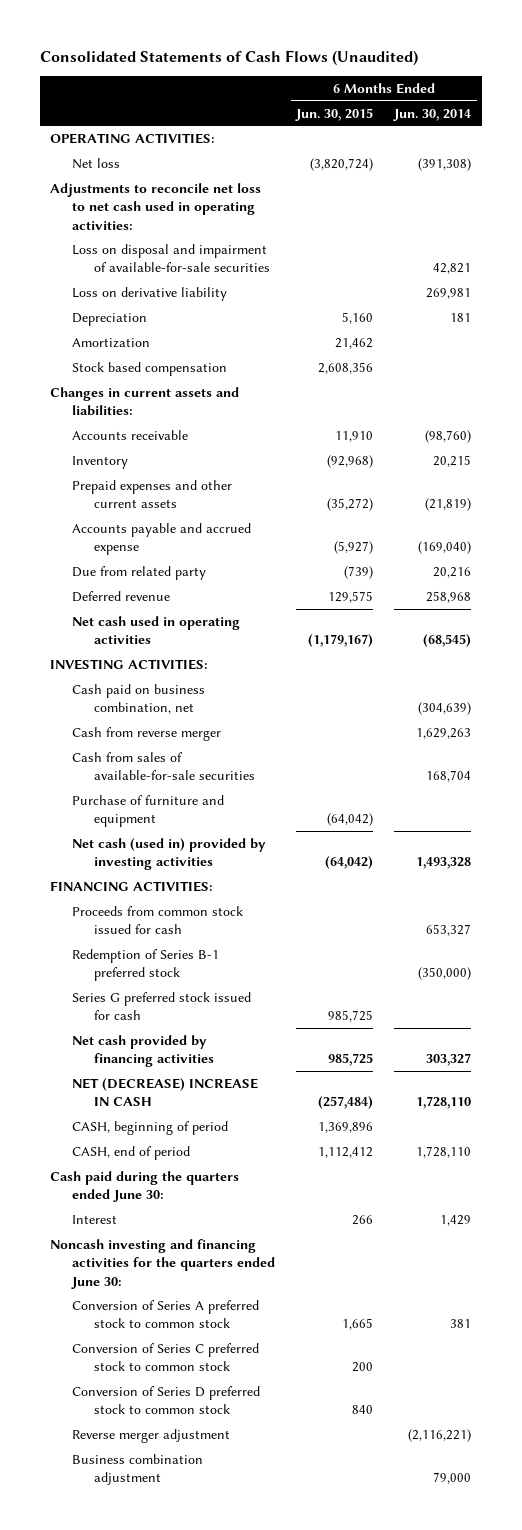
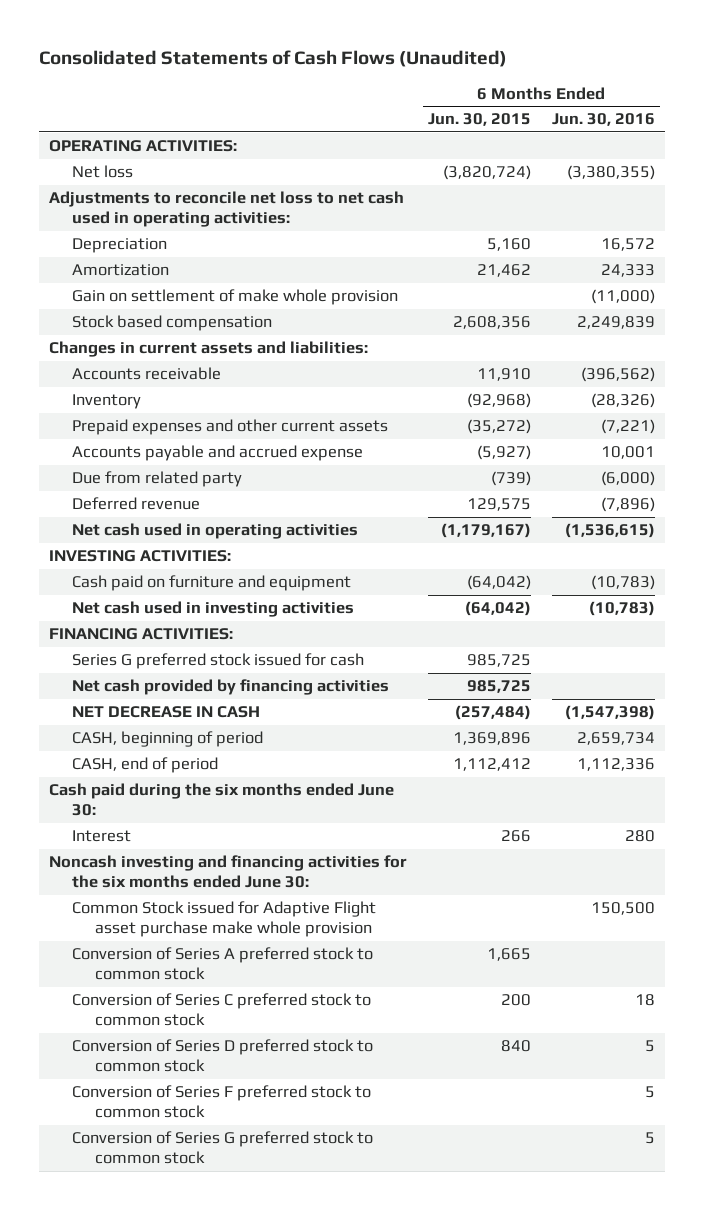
[393,108,472,121] Jun. 30, 2014 -> none
none -> [551,113,655,127] Jun. 30, 2016
[72,244,270,273] Loss on disposal and impairment of available-for-sale securities -> none
[72,287,228,302] Loss on derivative liability -> none
none -> [72,289,399,306] Gain on settlement of make whole provision
[72,684,206,715] Cash paid on business combination, net -> none
[72,727,222,742] Cash from reverse merger -> none
[72,752,255,781] Cash from sales of available-for-sale securities -> none
[72,795,225,828] Purchase of furniture and equipment -> [72,575,352,592] Cash paid on furniture and equipment
[72,838,267,871] Net cash (used in) provided by investing activities -> [72,601,355,618] Net cash used in investing activities
[72,906,244,935] Proceeds from common stock issued for cash -> none
[72,949,220,982] Redemption of Series B-1 preferred stock -> none
[72,1078,259,1107] NET (DECREASE) INCREASE IN CASH -> [72,706,261,719] NET DECREASE IN CASH
[50,1171,240,1203] Cash paid during the quarters ended June 30: -> [49,783,395,817] Cash paid during the six months ended June 30:
[50,1239,276,1289] Noncash investing and financing activities for the quarters ended June 30: -> [49,855,408,889] Noncash investing and financing activities for the six months ended June 30:
none -> [72,901,377,938] Common Stock issued for Adaptive Flight asset purchase make whole provision
[72,1429,231,1444] Reverse merger adjustment -> none
[72,1454,204,1486] Business combination adjustment -> none
none -> [72,1085,372,1119] Conversion of Series F preferred stock to common stock
none -> [72,1131,374,1165] Conversion of Series G preferred stock to common stock

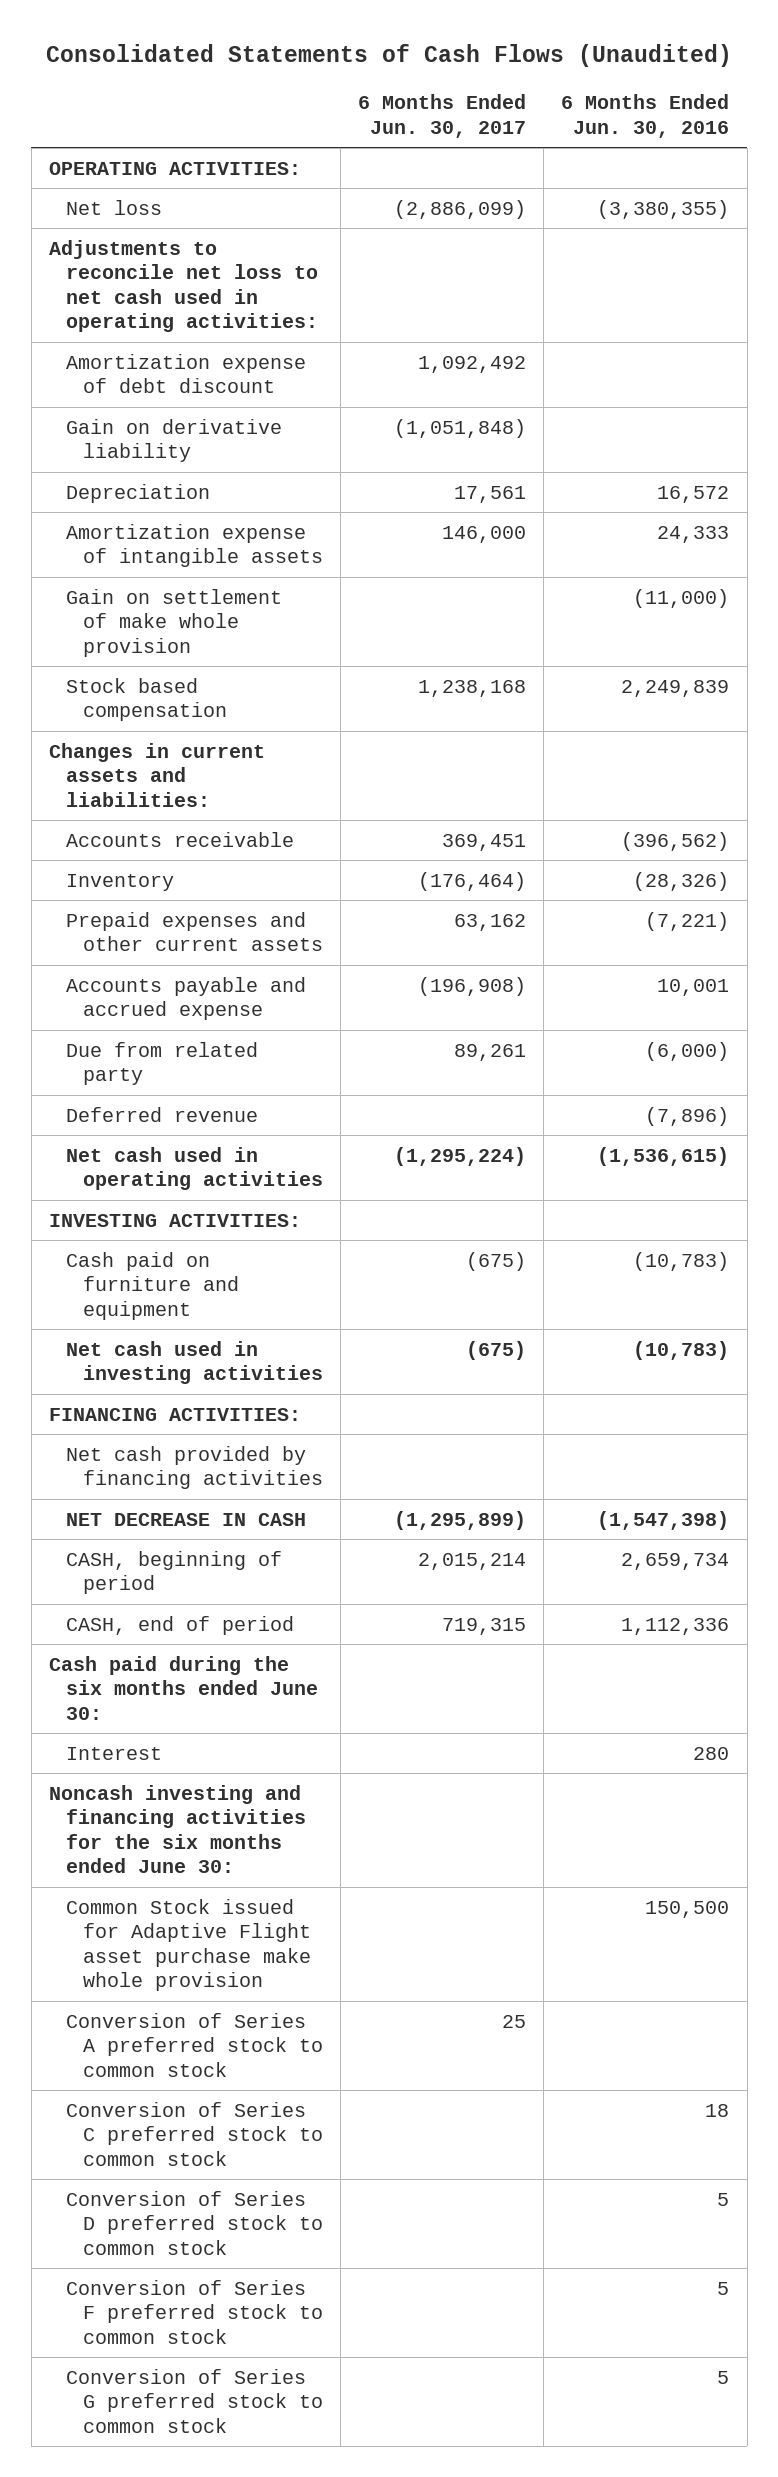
[428,113,532,127] Jun. 30, 2015 -> none
none -> [357,94,526,138] 6 Months Ended Jun. 30, 2017
none -> [65,353,306,394] Amortization expense of debt discount
none -> [65,418,282,463] Gain on derivative liability
[72,264,170,277] Amortization -> [65,523,323,568] Amortization expense of intangible assets
[72,653,365,670] Series G preferred stock issued for cash -> none

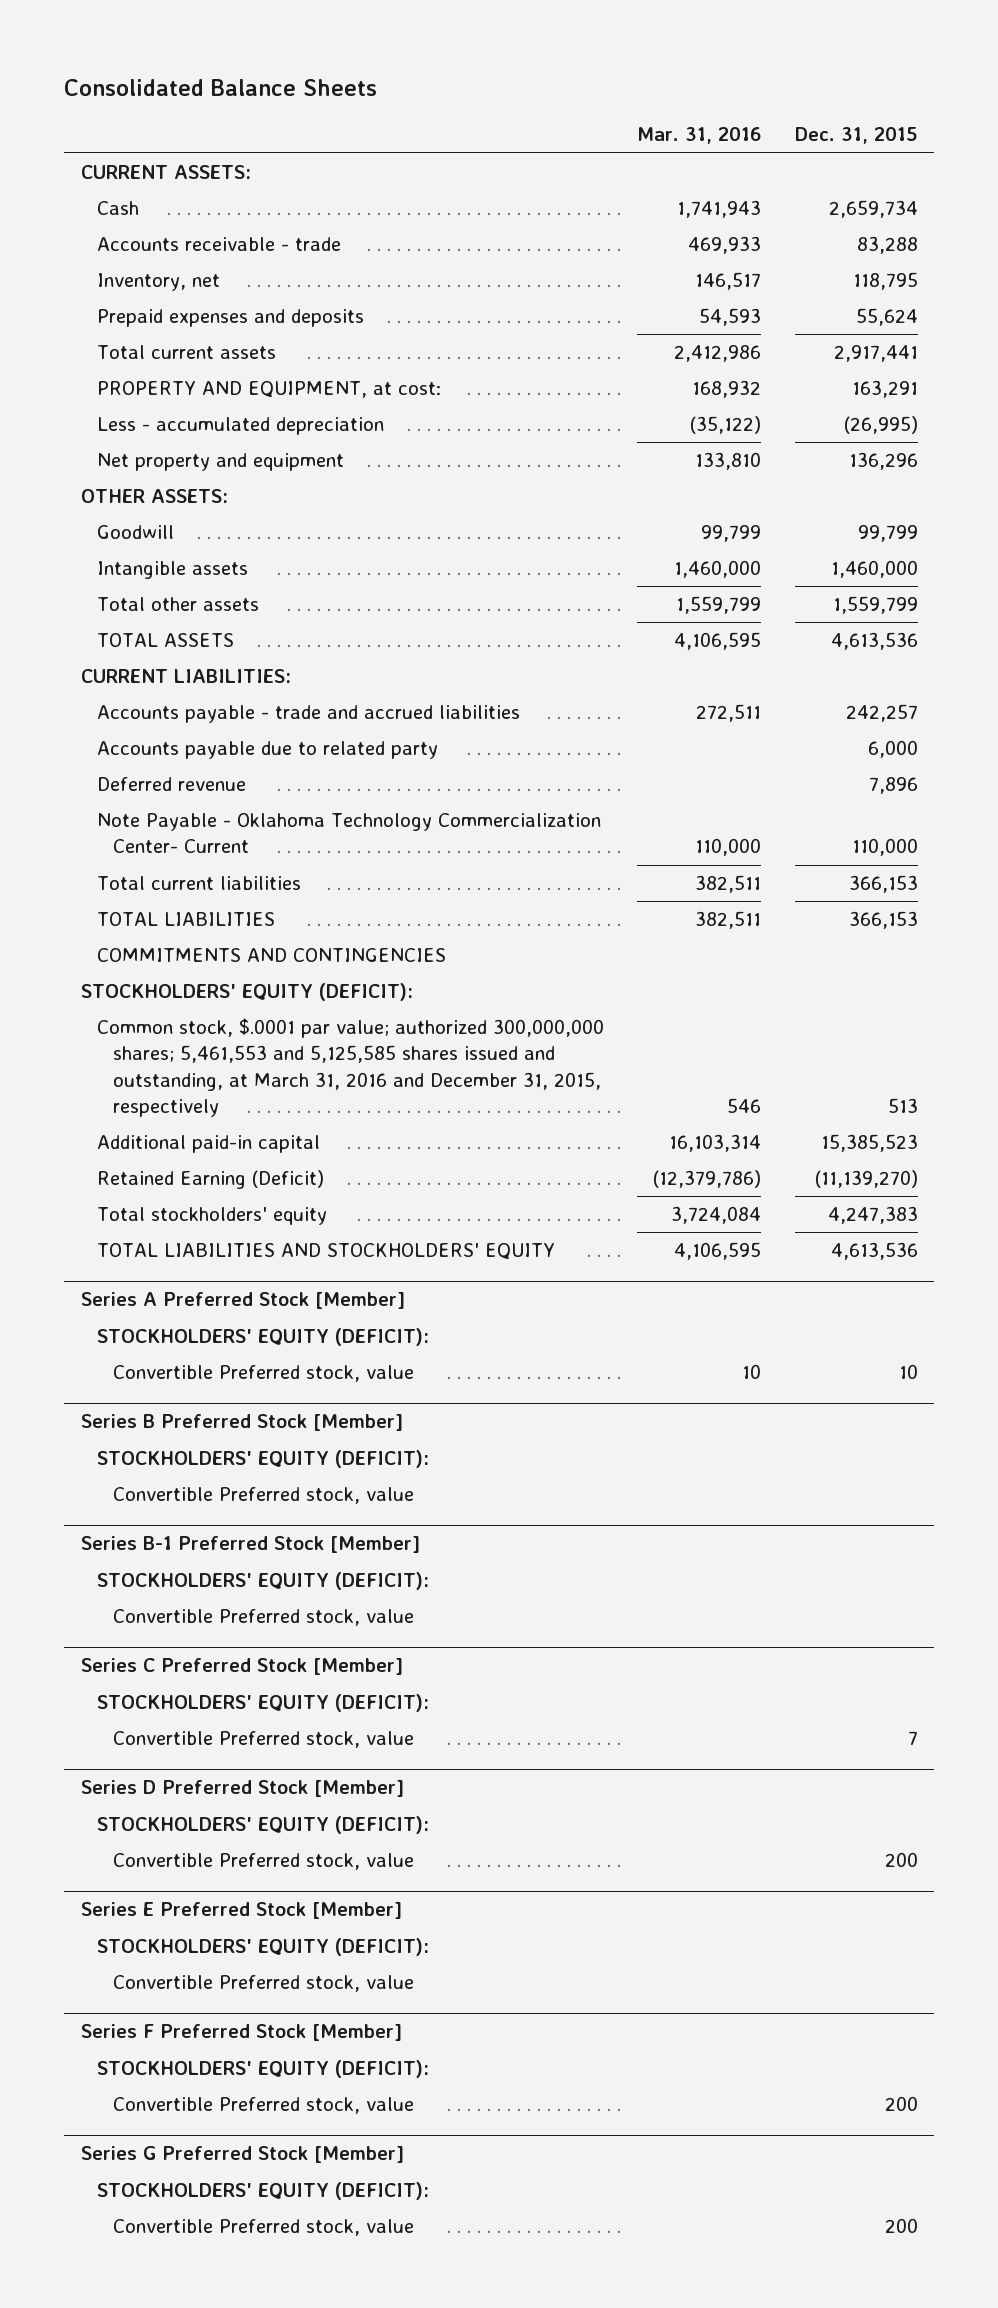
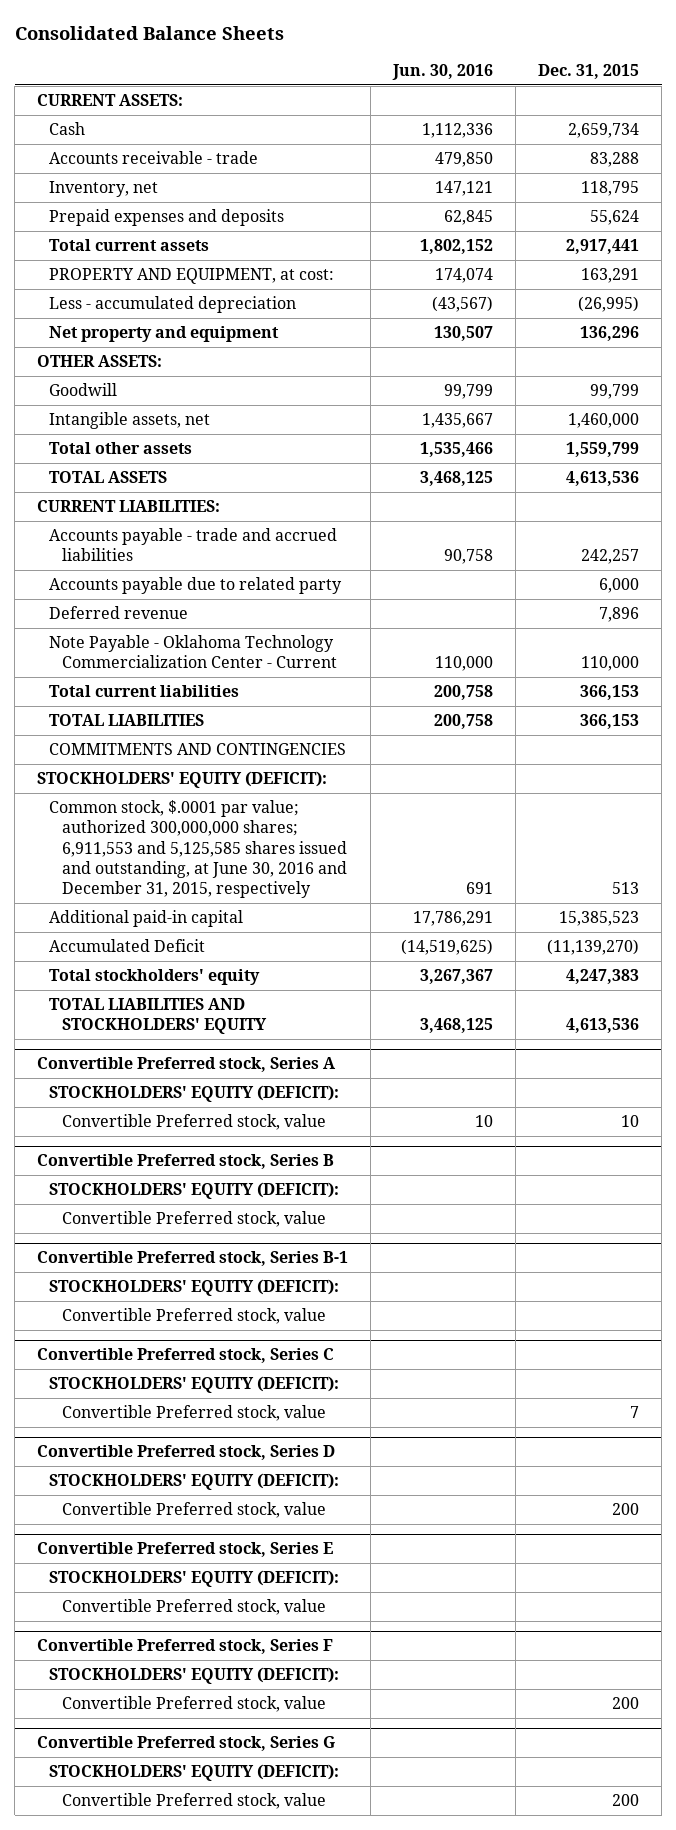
[637,127,762,145] Mar. 31, 2016 -> none
none -> [392,64,494,81] Jun. 30, 2016
[96,561,248,580] Intangible assets -> [49,412,211,430] Intangible assets, net
[96,813,601,854] Note Payable - Oklahoma Technology Commercialization Center- Current -> [49,635,337,669] Note Payable - Oklahoma Technology Commercialization Center - Current
[96,1018,604,1117] Common stock, $.0001 par value; authorized 300,000,000 shares; 5,461,553 and 5,125,585 shares issued and outstanding, at March 31, 2016 and December 31, 2015, respectively -> [49,800,347,899] Common stock, $.0001 par value; authorized 300,000,000 shares; 6,911,553 and 5,125,585 shares issued and outstanding, at June 30, 2016 and December 31, 2015, respectively
[96,1170,324,1190] Retained Earning (Deficit) -> [49,939,206,953] Accumulated Deficit
[80,1292,405,1310] Series A Preferred Stock [Member] -> [37,1057,337,1073] Convertible Preferred stock, Series A
[80,1414,403,1432] Series B Preferred Stock [Member] -> [37,1154,335,1170] Convertible Preferred stock, Series B
[80,1536,420,1554] Series B-1 Preferred Stock [Member] -> [37,1251,349,1267] Convertible Preferred stock, Series B-1
[80,1658,403,1676] Series C Preferred Stock [Member] -> [37,1348,335,1364] Convertible Preferred stock, Series C
[80,1780,404,1798] Series D Preferred Stock [Member] -> [37,1445,336,1461] Convertible Preferred stock, Series D
[80,1902,402,1920] Series E Preferred Stock [Member] -> [37,1542,334,1558] Convertible Preferred stock, Series E
[80,2024,402,2042] Series F Preferred Stock [Member] -> [37,1639,334,1655] Convertible Preferred stock, Series F
[80,2146,404,2164] Series G Preferred Stock [Member] -> [37,1736,336,1752] Convertible Preferred stock, Series G

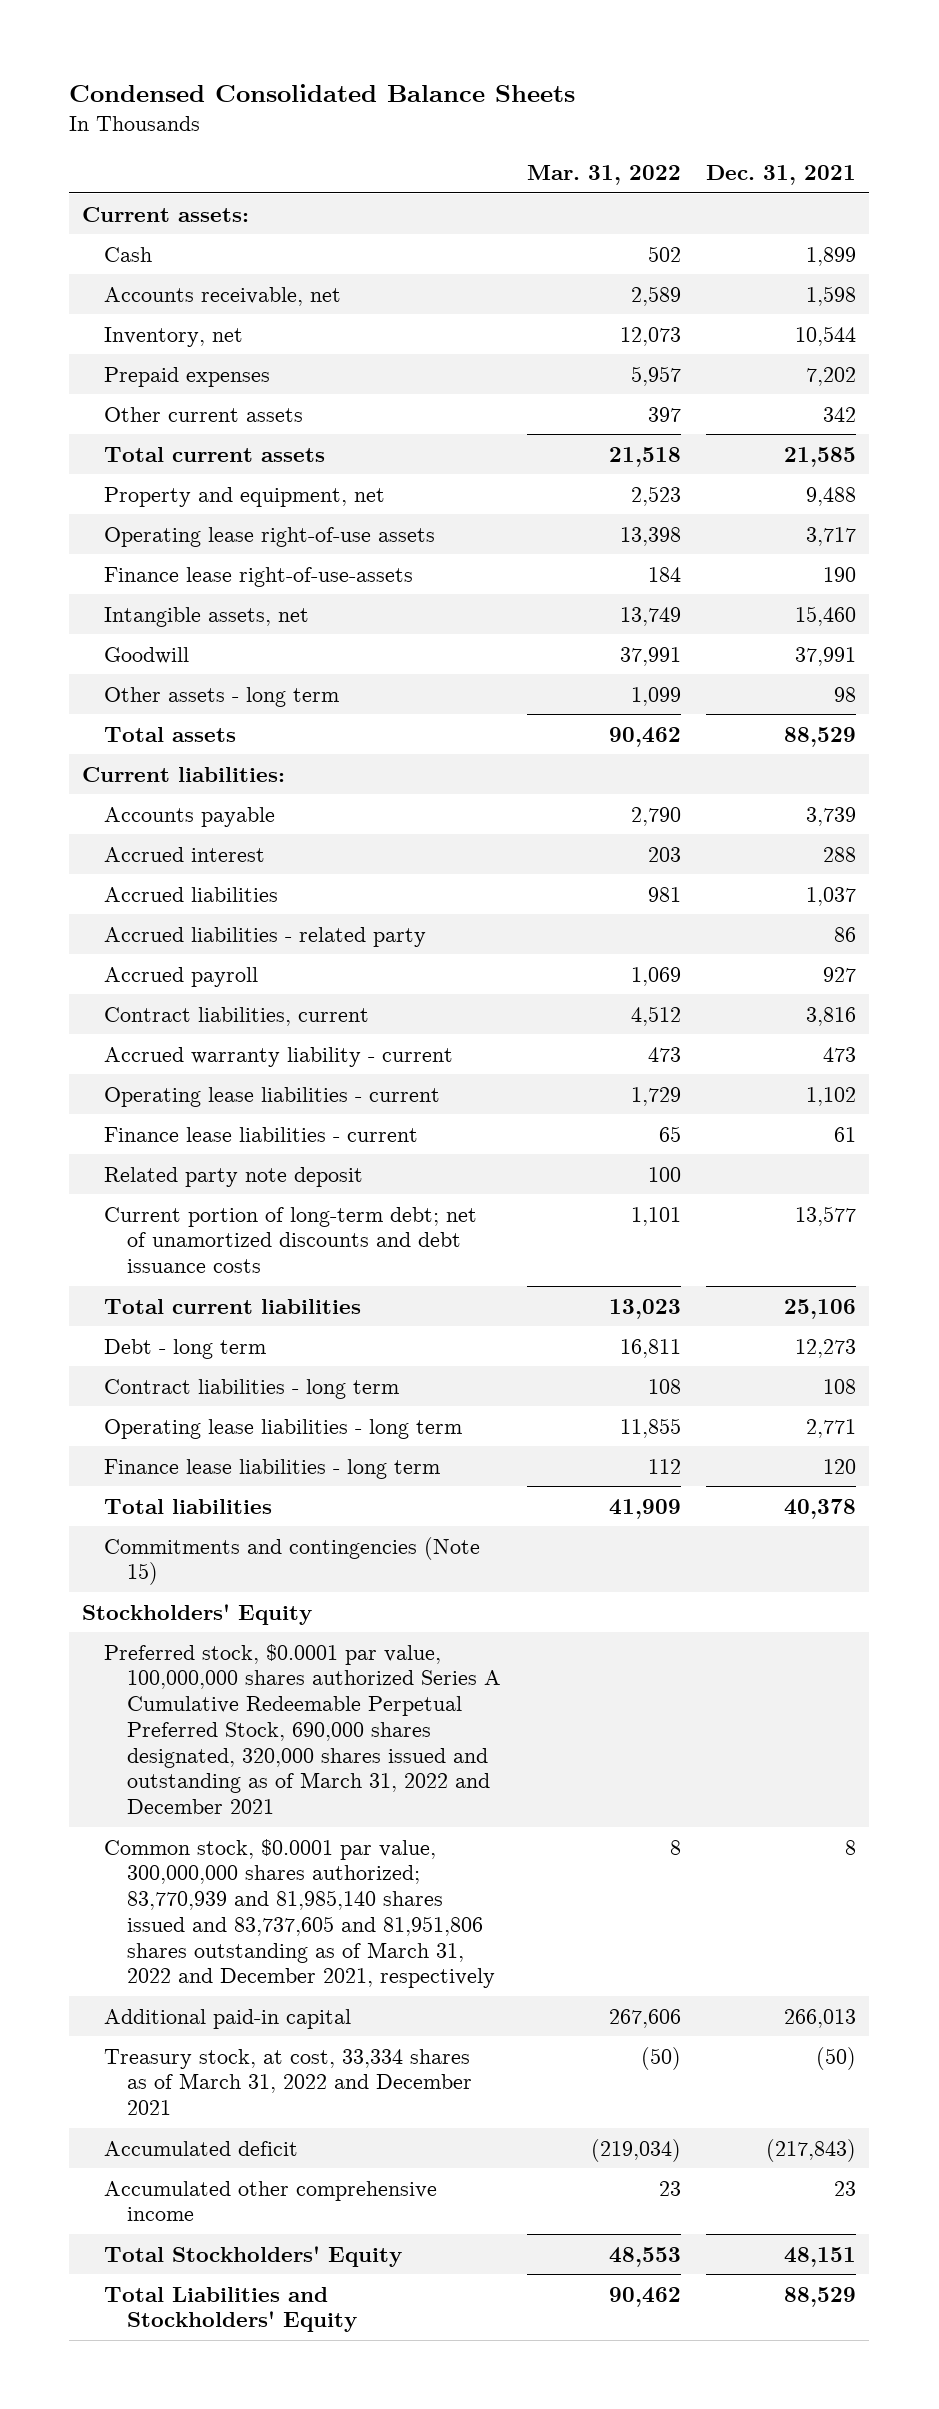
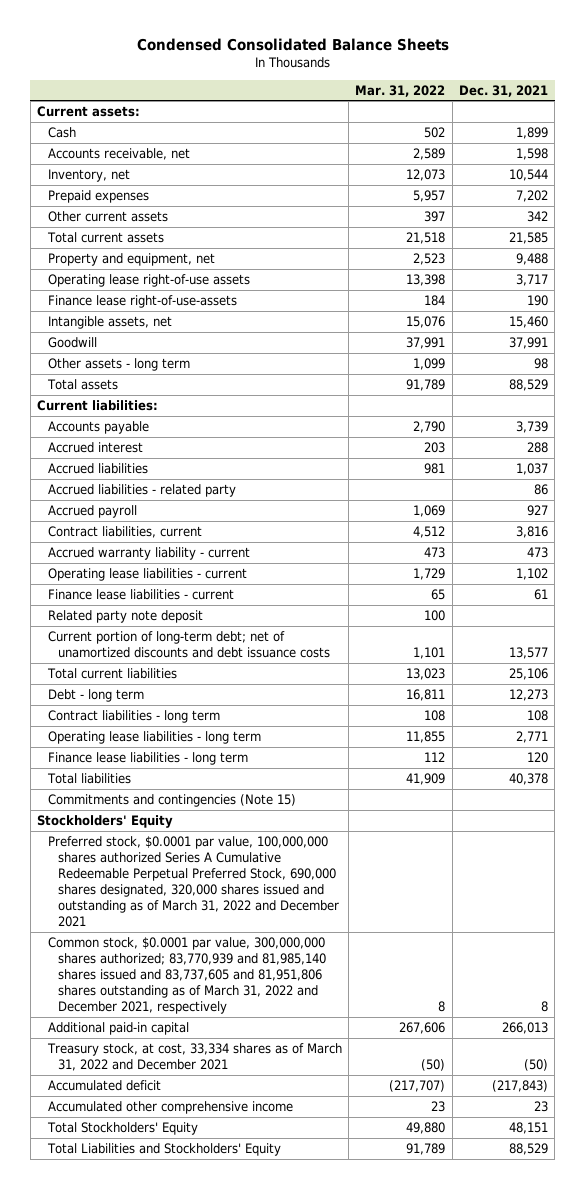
[619,606,681,626] 13,749 -> [406,316,446,329] 15,076
[608,726,681,747] 90,462 -> [406,379,446,392] 91,789
[590,2138,681,2162] (219,034) -> [389,1080,446,1093] (217,707)
[608,2246,681,2267] 48,553 -> [406,1122,446,1135] 49,880
[608,2286,681,2307] 90,462 -> [406,1143,446,1156] 91,789

